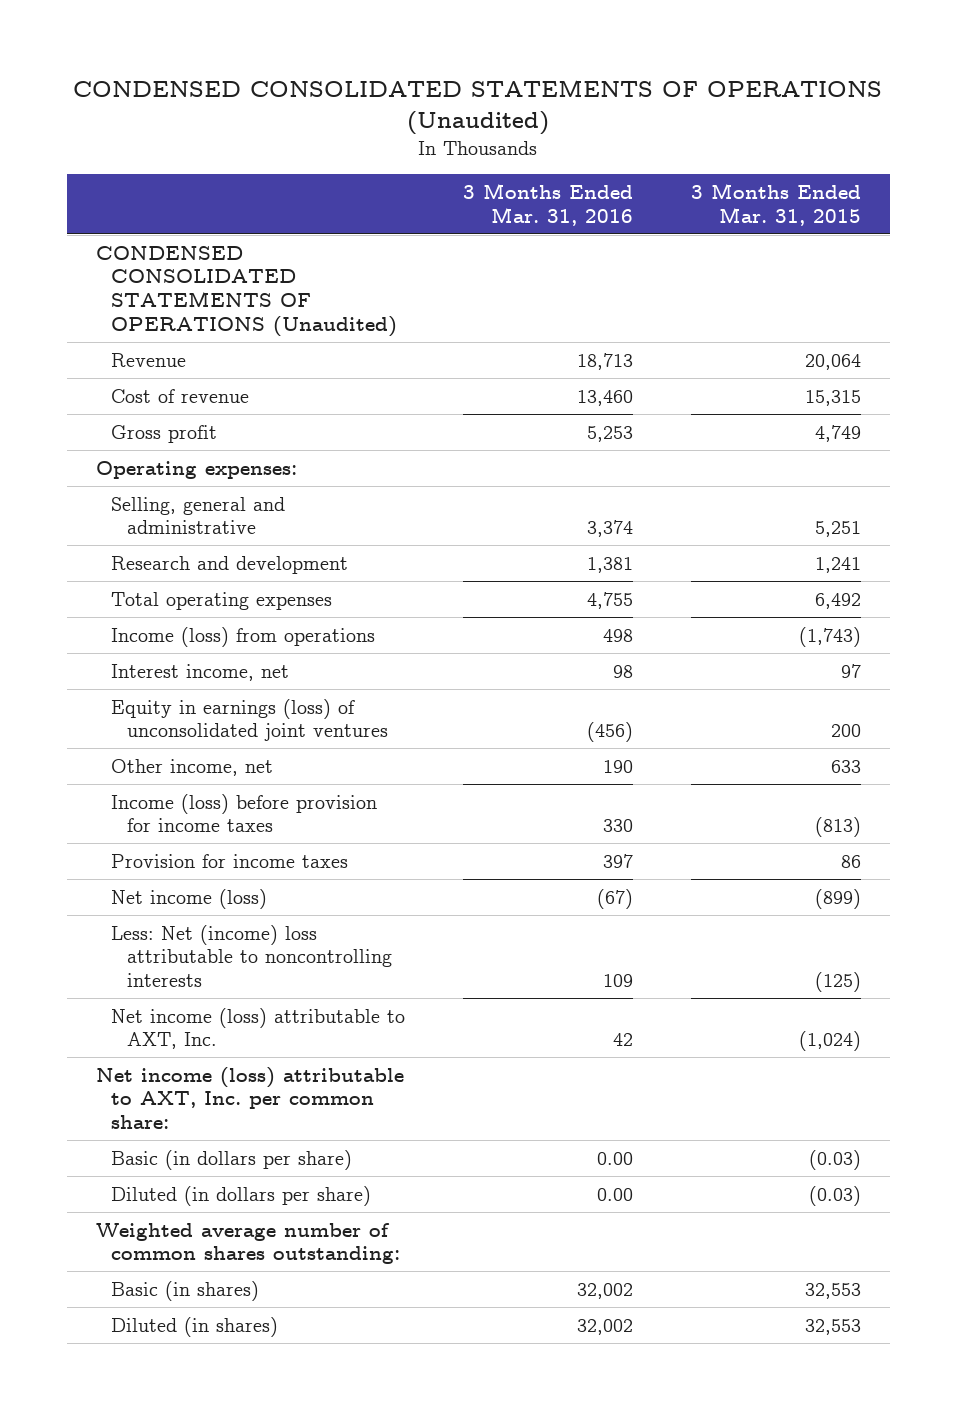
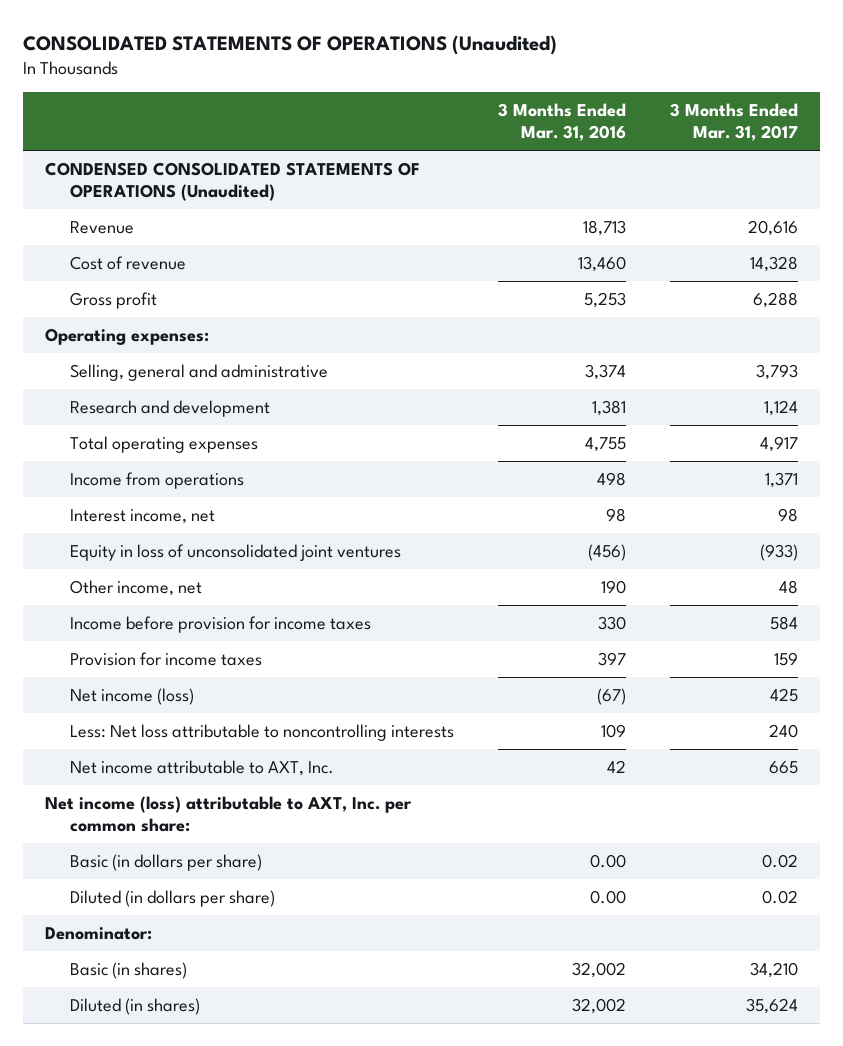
[73,80,883,135] CONDENSED CONSOLIDATED STATEMENTS OF OPERATIONS (Unaudited) -> [22,35,557,56] CONSOLIDATED STATEMENTS OF OPERATIONS (Unaudited)
[690,182,861,226] 3 Months Ended Mar. 31, 2015 -> none
none -> [670,102,799,142] 3 Months Ended Mar. 31, 2017
[111,626,376,647] Income (loss) from operations -> [70,471,245,489] Income from operations
[111,698,388,742] Equity in earnings (loss) of unconsolidated joint ventures -> [70,543,402,561] Equity in loss of unconsolidated joint ventures
[111,793,378,833] Income (loss) before provision for income taxes -> [70,615,372,633] Income before provision for income taxes
[111,924,392,988] Less: Net (income) loss attributable to noncontrolling interests -> [70,723,455,741] Less: Net loss attributable to noncontrolling interests
[111,1007,406,1050] Net income (loss) attributable to AXT, Inc. -> [70,759,335,776] Net income attributable to AXT, Inc.
[95,1222,401,1265] Weighted average number of common shares outstanding: -> [44,926,152,940] Denominator:

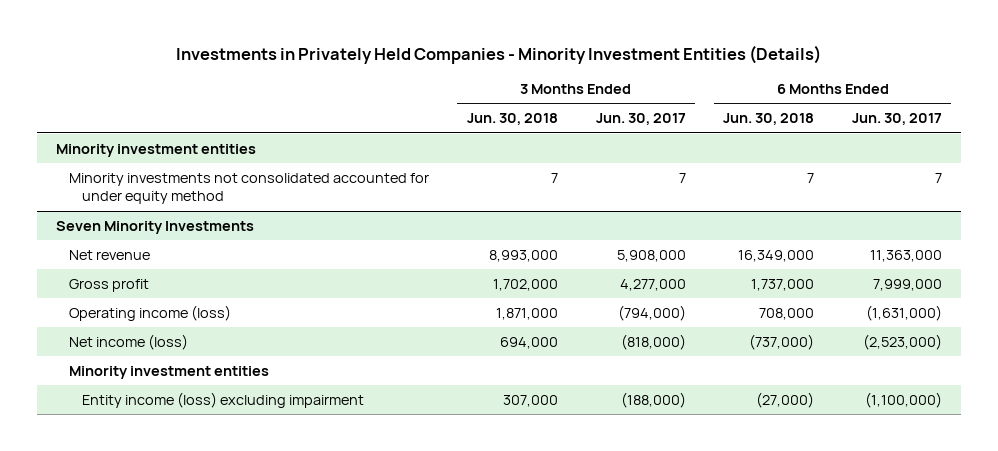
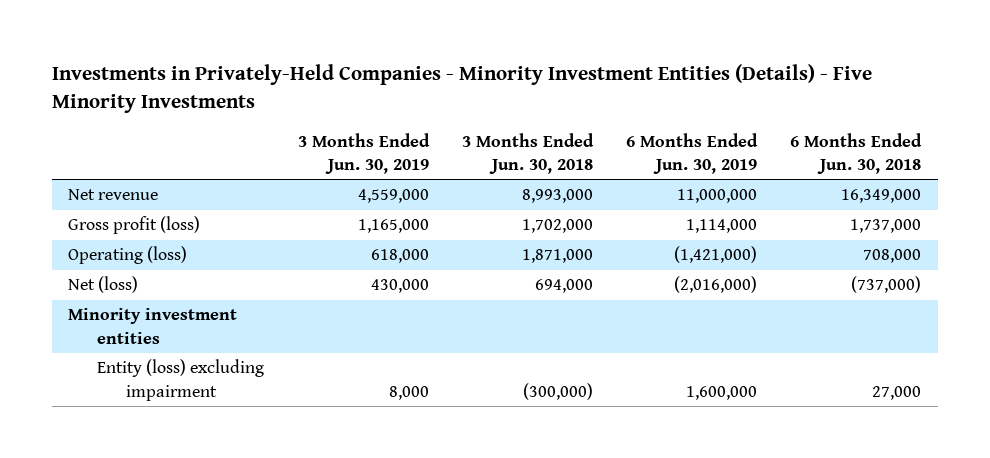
[176,44,822,64] Investments in Privately Held Companies - Minority Investment Entities (Details) -> [51,64,872,114] Investments in Privately-Held Companies - Minority Investment Entities (Details) - Five Minority Investments
[595,113,686,126] Jun. 30, 2017 -> none
[851,113,942,126] Jun. 30, 2017 -> none
none -> [297,132,430,175] 3 Months Ended Jun. 30, 2019
none -> [626,132,759,175] 6 Months Ended Jun. 30, 2019
[56,143,257,157] Minority investment entities -> none
[69,172,430,205] Minority investments not consolidated accounted for under equity method -> none
[56,220,255,234] Seven Minority Investments -> none
[69,278,150,292] Gross profit -> [68,216,201,235] Gross profit (loss)
[69,304,232,321] Operating income (loss) -> [68,246,188,265] Operating (loss)
[69,333,189,350] Net income (loss) -> [68,276,139,294] Net (loss)
[82,391,365,408] Entity income (loss) excluding impairment -> [97,359,265,401] Entity (loss) excluding impairment
[502,394,558,407] 307,000 -> [522,382,593,400] (300,000)
[756,391,815,408] (27,000) -> [872,385,922,400] 27,000

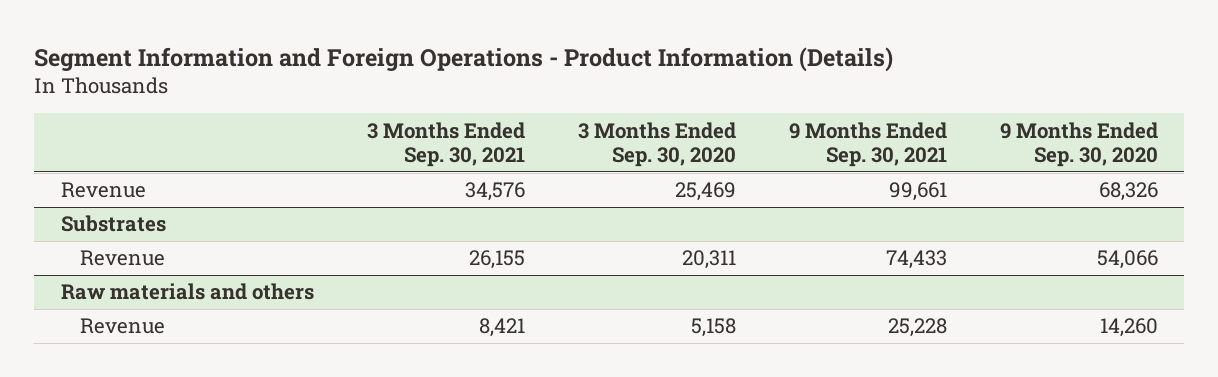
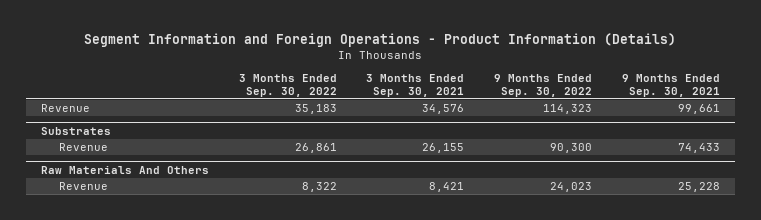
[577,121,736,167] 3 Months Ended Sep. 30, 2020 -> none
[999,121,1158,167] 9 Months Ended Sep. 30, 2020 -> none
none -> [238,73,337,97] 3 Months Ended Sep. 30, 2022
none -> [494,73,593,97] 9 Months Ended Sep. 30, 2022
[60,283,314,301] Raw materials and others -> [41,165,210,174] Raw Materials And Others

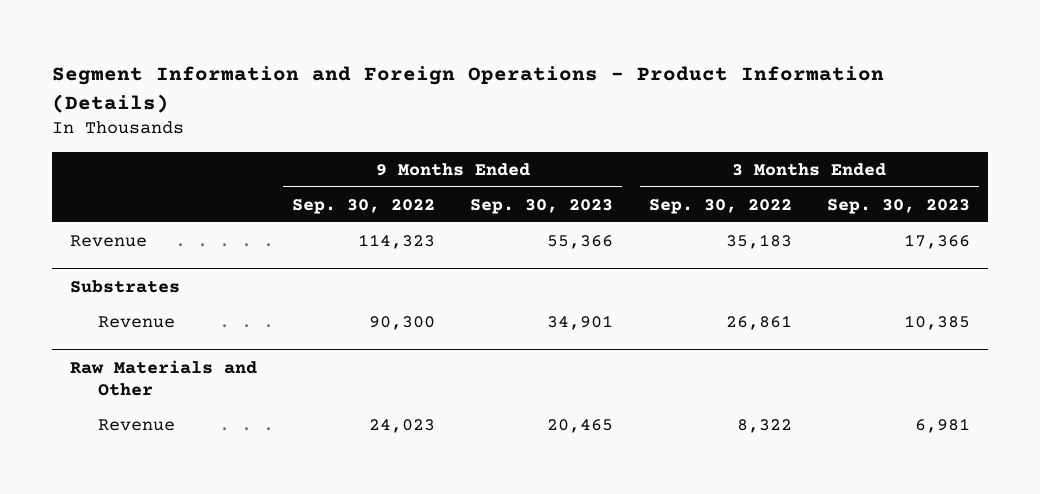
[366,73,465,97] 3 Months Ended Sep. 30, 2021 -> none
[621,73,720,97] 9 Months Ended Sep. 30, 2021 -> none
none -> [470,198,614,214] Sep. 30, 2023
none -> [827,198,971,214] Sep. 30, 2023
[41,165,210,174] Raw Materials And Others -> [69,359,257,396] Raw Materials and Other

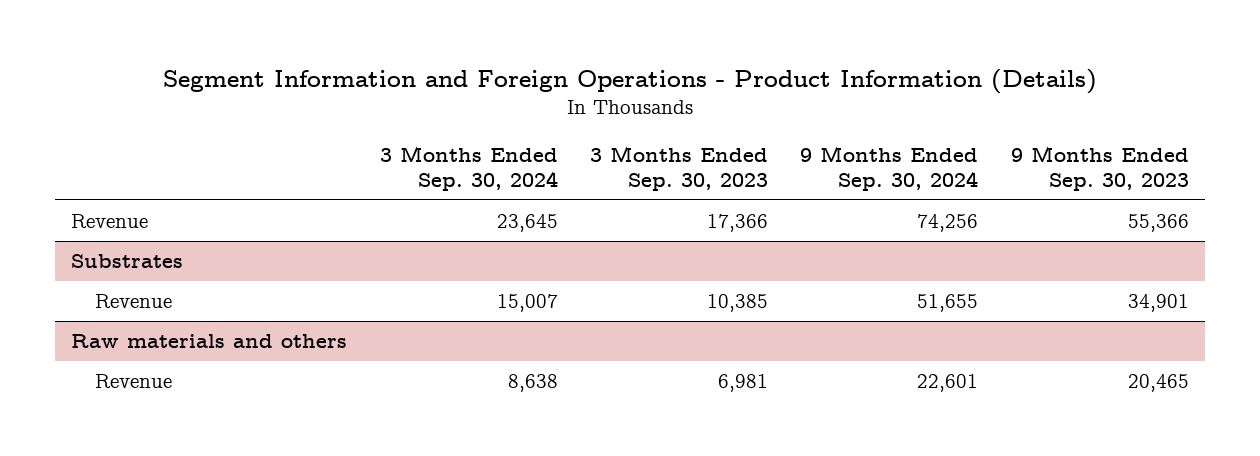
[291,198,435,214] Sep. 30, 2022 -> none
[648,198,792,214] Sep. 30, 2022 -> none
none -> [379,145,558,191] 3 Months Ended Sep. 30, 2024
none -> [800,145,979,191] 9 Months Ended Sep. 30, 2024
[69,359,257,396] Raw Materials and Other -> [71,334,348,349] Raw materials and others

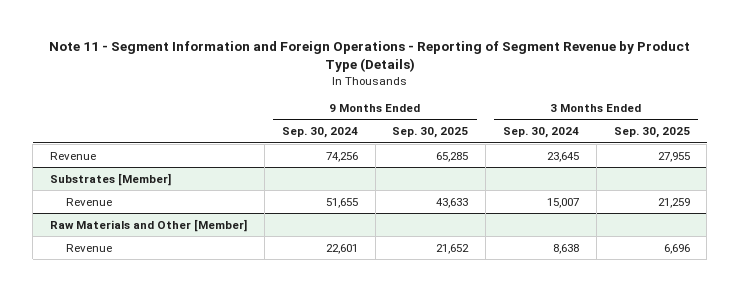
[162,68,1097,94] Segment Information and Foreign Operations - Product Information (Details) -> [48,41,690,73] Note 11 - Segment Information and Foreign Operations - Reporting of Segment Revenue by Product Type (Details)
[589,145,768,191] 3 Months Ended Sep. 30, 2023 -> none
[1010,145,1189,191] 9 Months Ended Sep. 30, 2023 -> none
none -> [392,127,469,139] Sep. 30, 2025
none -> [613,127,690,139] Sep. 30, 2025
[71,254,184,269] Substrates -> [50,172,172,186] Substrates [Member]
[71,334,348,349] Raw materials and others -> [50,218,248,232] Raw Materials and Other [Member]

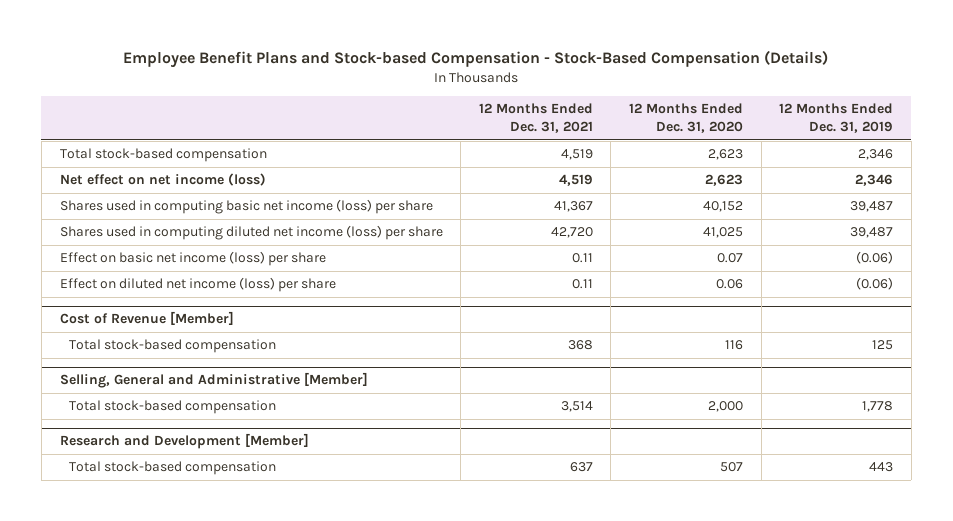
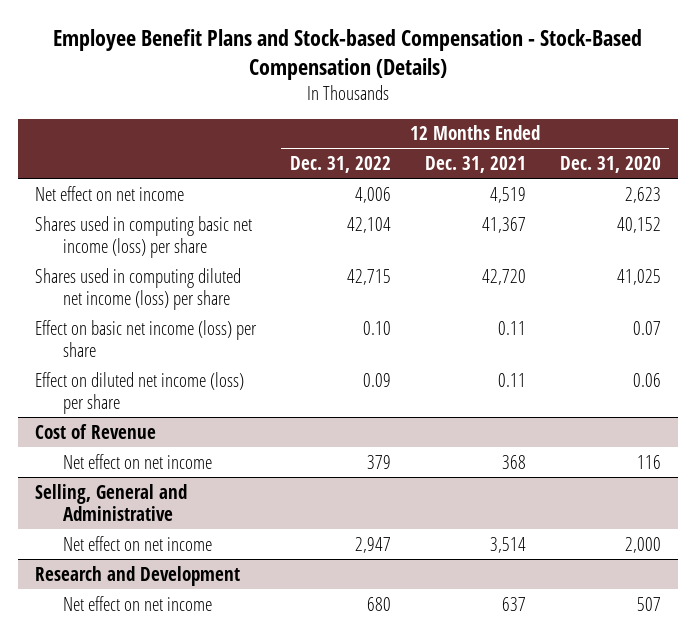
[779,103,894,134] 12 Months Ended Dec. 31, 2019 -> none
none -> [289,156,391,174] Dec. 31, 2022
[59,148,267,163] Total stock-based compensation -> none
[59,173,266,187] Net effect on net income (loss) -> [34,185,184,201] Net effect on net income
[59,311,234,326] Cost of Revenue [Member] -> [34,423,156,439] Cost of Revenue
[69,339,277,354] Total stock-based compensation -> [63,453,213,469] Net effect on net income
[59,372,368,389] Selling, General and Administrative [Member] -> [34,483,187,522] Selling, General and Administrative
[69,400,277,415] Total stock-based compensation -> [63,535,213,551] Net effect on net income
[59,433,309,450] Research and Development [Member] -> [34,565,240,586] Research and Development
[69,461,277,476] Total stock-based compensation -> [63,595,213,611] Net effect on net income

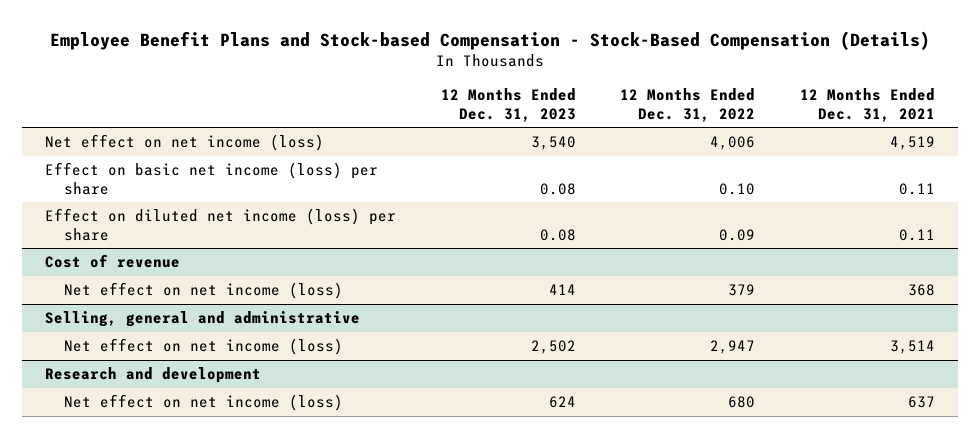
[559,156,661,174] Dec. 31, 2020 -> none
none -> [440,88,576,122] 12 Months Ended Dec. 31, 2023
[34,215,252,259] Shares used in computing basic net income (loss) per share -> none
[34,267,241,311] Shares used in computing diluted net income (loss) per share -> none
[34,185,184,201] Net effect on net income -> [44,134,324,152] Net effect on net income (loss)
[34,423,156,439] Cost of Revenue -> [44,254,180,269] Cost of revenue
[63,453,213,469] Net effect on net income -> [64,282,344,300] Net effect on net income (loss)
[34,483,187,522] Selling, General and Administrative -> [44,311,360,328] Selling, general and administrative
[63,535,213,551] Net effect on net income -> [64,338,344,356] Net effect on net income (loss)
[34,565,240,586] Research and Development -> [44,367,261,384] Research and development
[63,595,213,611] Net effect on net income -> [64,394,344,412] Net effect on net income (loss)

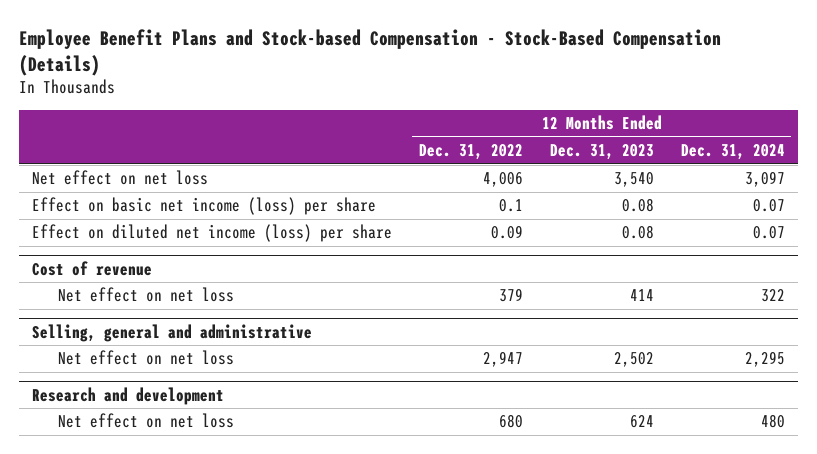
[800,88,936,122] 12 Months Ended Dec. 31, 2021 -> none
none -> [680,144,785,161] Dec. 31, 2024
[44,134,324,152] Net effect on net income (loss) -> [32,170,209,186] Net effect on net loss
[719,182,756,195] 0.10 -> [498,199,523,213] 0.1
[64,282,344,300] Net effect on net income (loss) -> [57,287,234,303] Net effect on net loss
[64,338,344,356] Net effect on net income (loss) -> [57,350,234,366] Net effect on net loss
[64,394,344,412] Net effect on net income (loss) -> [57,413,234,429] Net effect on net loss

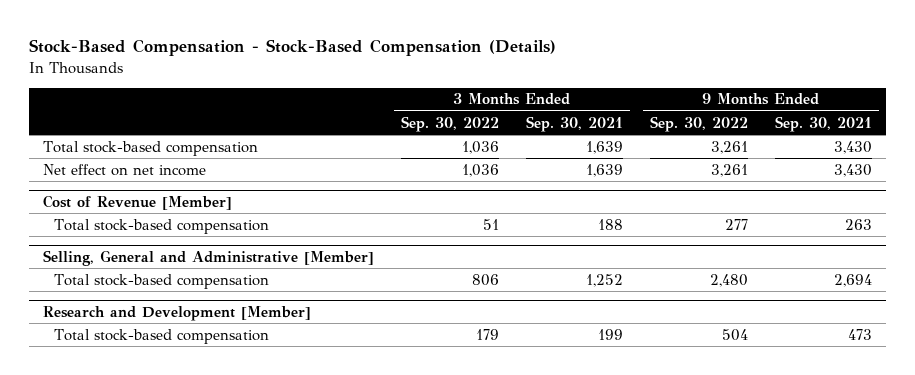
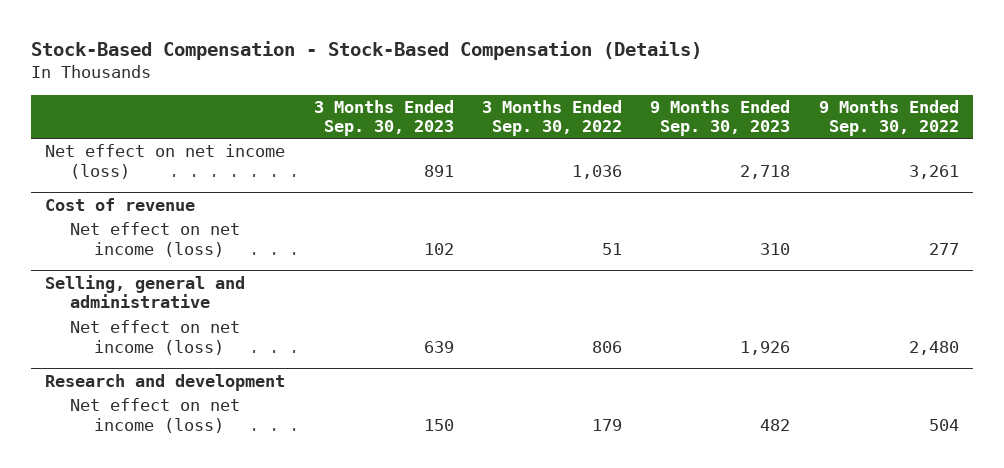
[526,115,624,132] Sep. 30, 2021 -> none
[775,115,873,132] Sep. 30, 2021 -> none
none -> [313,99,454,137] 3 Months Ended Sep. 30, 2023
none -> [650,99,791,137] 9 Months Ended Sep. 30, 2023
[42,140,258,156] Total stock-based compensation -> none
[42,163,206,176] Net effect on net income -> [45,144,286,179] Net effect on net income (loss)
[42,194,232,210] Cost of Revenue [Member] -> [45,197,196,211] Cost of revenue
[54,218,270,234] Total stock-based compensation -> [69,222,240,257] Net effect on net income (loss)
[42,249,374,266] Selling, General and Administrative [Member] -> [45,274,246,309] Selling, general and administrative
[54,273,270,289] Total stock-based compensation -> [69,320,240,355] Net effect on net income (loss)
[42,305,311,321] Research and Development [Member] -> [45,373,286,391] Research and development
[54,328,270,344] Total stock-based compensation -> [69,398,240,433] Net effect on net income (loss)

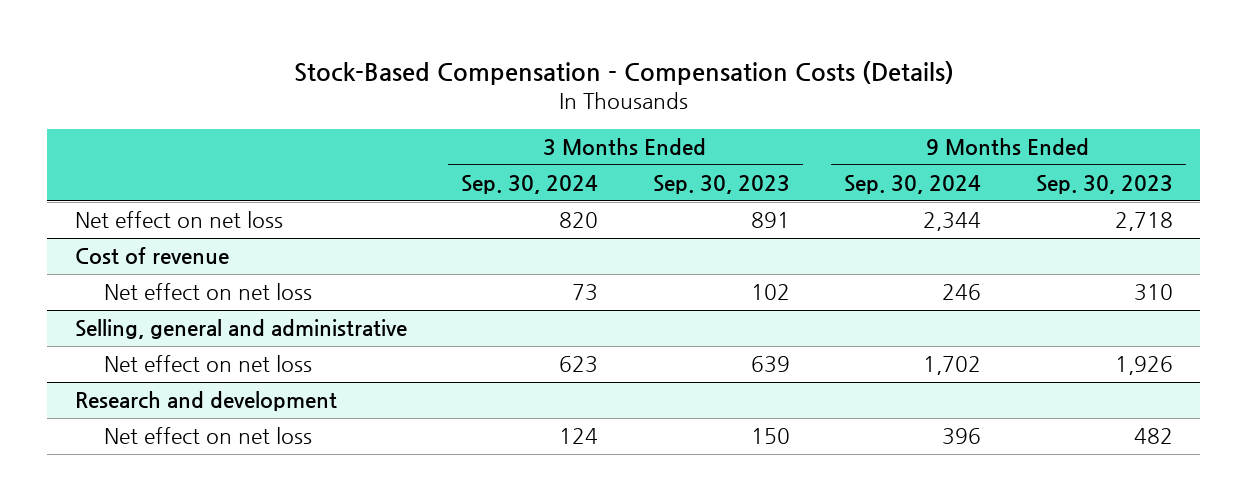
[30,41,702,61] Stock-Based Compensation - Stock-Based Compensation (Details) -> [293,60,954,85] Stock-Based Compensation - Compensation Costs (Details)
[482,99,623,137] 3 Months Ended Sep. 30, 2022 -> none
[818,99,959,137] 9 Months Ended Sep. 30, 2022 -> none
none -> [461,175,599,195] Sep. 30, 2024
none -> [844,175,982,195] Sep. 30, 2024
[45,144,286,179] Net effect on net income (loss) -> [74,211,283,229] Net effect on net loss
[69,222,240,257] Net effect on net income (loss) -> [104,283,313,301] Net effect on net loss
[69,320,240,355] Net effect on net income (loss) -> [104,355,313,373] Net effect on net loss
[69,398,240,433] Net effect on net income (loss) -> [104,427,313,445] Net effect on net loss

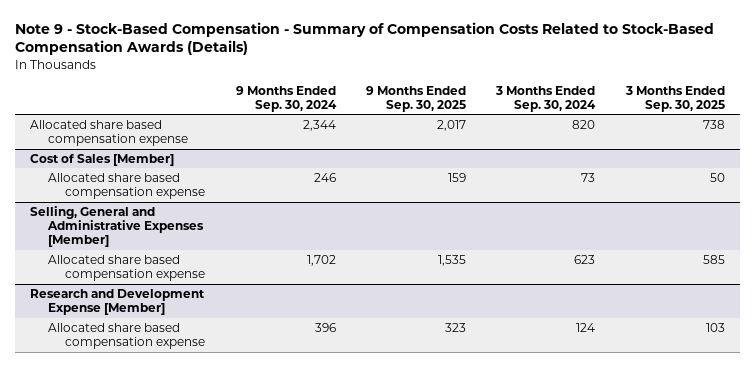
[293,60,954,85] Stock-Based Compensation - Compensation Costs (Details) -> [14,21,714,56] Note 9 - Stock-Based Compensation - Summary of Compensation Costs Related to Stock-Based Compensation Awards (Details)
[652,175,790,195] Sep. 30, 2023 -> none
[1035,175,1173,195] Sep. 30, 2023 -> none
none -> [365,85,466,112] 9 Months Ended Sep. 30, 2025
none -> [624,85,725,112] 3 Months Ended Sep. 30, 2025
[74,211,283,229] Net effect on net loss -> [30,119,188,147] Allocated share based compensation expense
[74,247,229,265] Cost of revenue -> [30,153,175,166] Cost of Sales [Member]
[104,283,313,301] Net effect on net loss -> [47,172,206,200] Allocated share based compensation expense
[74,319,407,340] Selling, general and administrative -> [30,205,204,248] Selling, General and Administrative Expenses [Member]
[104,355,313,373] Net effect on net loss -> [47,254,206,282] Allocated share based compensation expense
[74,391,337,412] Research and development -> [30,288,206,316] Research and Development Expense [Member]
[104,427,313,445] Net effect on net loss -> [47,322,206,350] Allocated share based compensation expense

